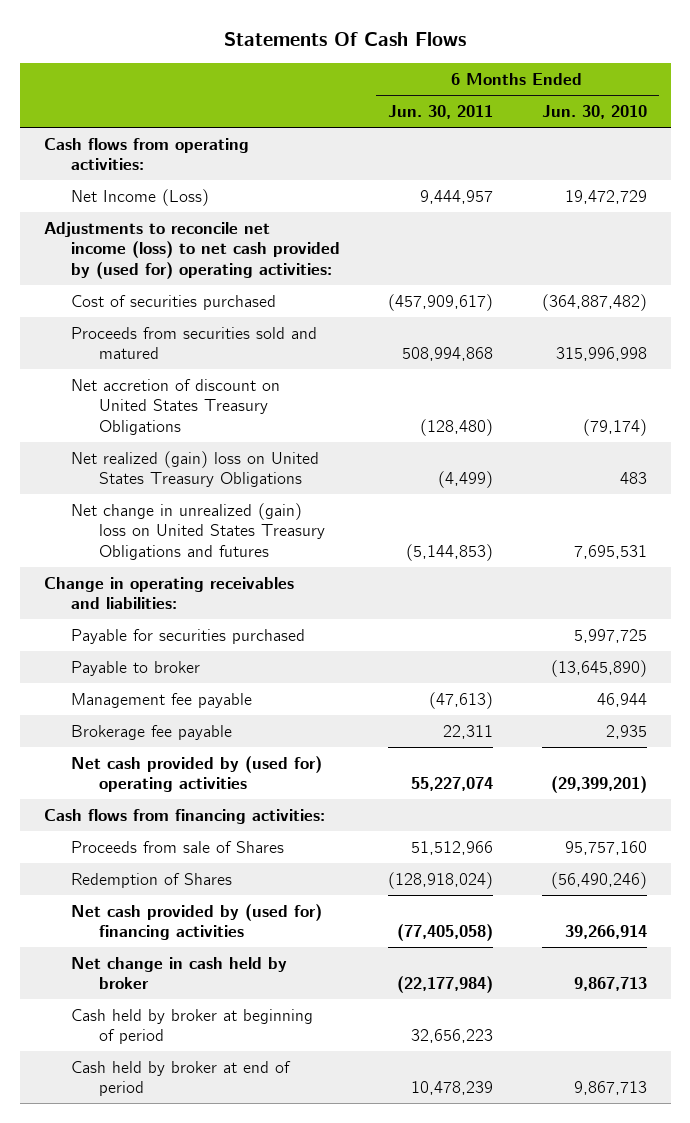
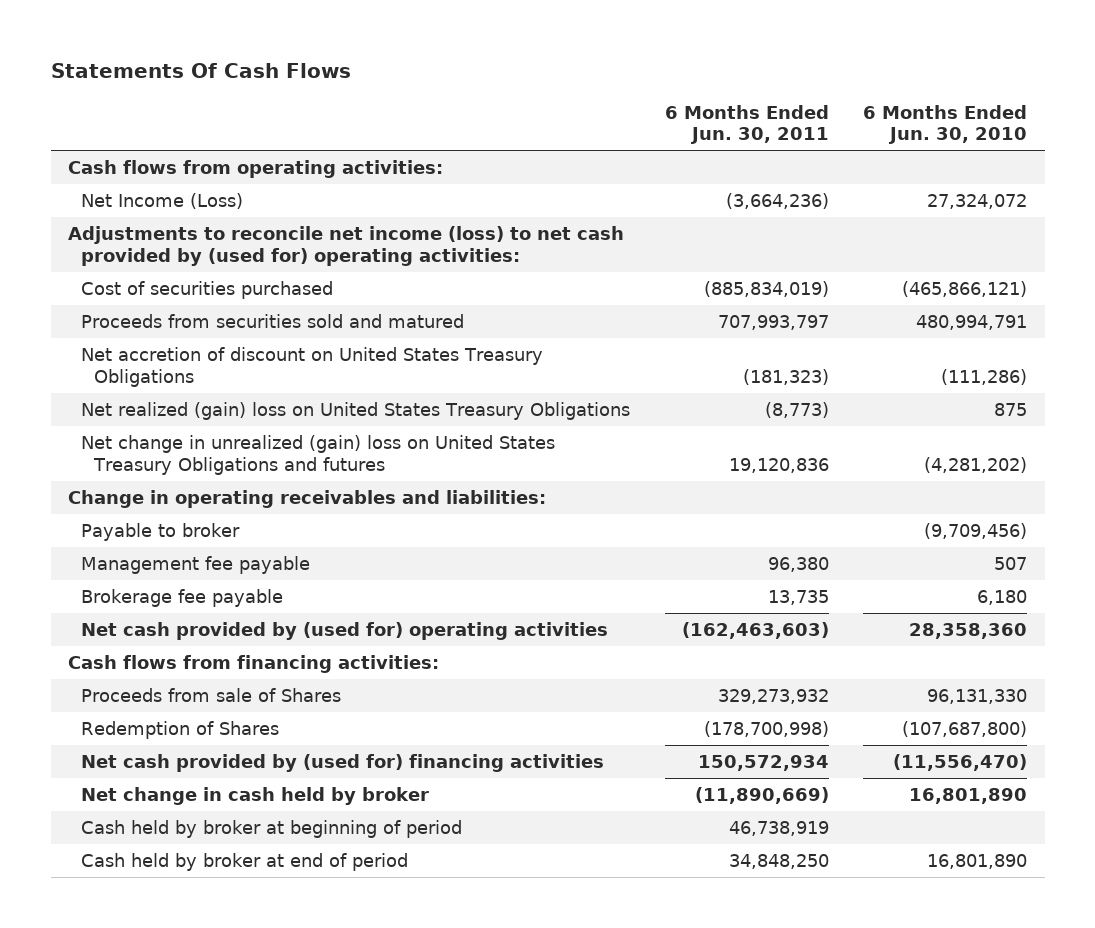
[420,189,494,204] 9,444,957 -> [725,193,829,210] (3,664,236)
[564,189,647,204] 19,472,729 -> [927,194,1028,210] 27,324,072
[388,293,494,311] (457,909,617) -> [703,281,829,298] (885,834,019)
[541,293,647,311] (364,887,482) -> [902,281,1028,298] (465,866,121)
[402,347,494,362] 508,994,868 -> [717,315,829,331] 707,993,797
[555,347,647,362] 315,996,998 -> [916,315,1028,331] 480,994,791
[420,419,494,437] (128,480) -> [742,368,829,385] (181,323)
[582,419,647,437] (79,174) -> [941,368,1028,385] (111,286)
[438,471,494,489] (4,499) -> [764,402,829,419] (8,773)
[619,472,647,485] 483 -> [994,403,1028,417] 875
[406,544,494,562] (5,144,853) -> [728,457,829,473] 19,120,836
[573,545,647,560] 7,695,531 -> [924,456,1028,473] (4,281,202)
[71,628,306,644] Payable for securities purchased -> none
[550,659,647,677] (13,645,890) -> [924,523,1028,540] (9,709,456)
[429,691,494,709] (47,613) -> [767,557,829,573] 96,380
[596,692,647,707] 46,944 -> [994,557,1028,571] 507
[443,724,494,739] 22,311 -> [767,590,829,606] 13,735
[605,724,647,739] 2,935 -> [977,590,1028,606] 6,180
[411,777,494,792] 55,227,074 -> [681,622,829,640] (162,463,603)
[550,776,647,794] (29,399,201) -> [909,623,1028,640] 28,358,360
[411,840,494,855] 51,512,966 -> [717,689,829,705] 329,273,932
[564,840,647,855] 95,757,160 -> [927,689,1028,705] 96,131,330
[388,871,494,889] (128,918,024) -> [703,721,829,738] (178,700,998)
[550,871,647,889] (56,490,246) -> [902,721,1028,738] (107,687,800)
[397,924,494,942] (77,405,058) -> [697,755,829,772] 150,572,934
[564,925,647,940] 39,266,914 -> [893,754,1028,772] (11,556,470)
[397,976,494,994] (22,177,984) -> [694,787,829,805] (11,890,669)
[573,977,647,992] 9,867,713 -> [909,788,1028,805] 16,801,890
[411,1029,494,1044] 32,656,223 -> [728,821,829,837] 46,738,919
[411,1081,494,1096] 10,478,239 -> [728,854,829,870] 34,848,250
[573,1081,647,1096] 9,867,713 -> [927,854,1028,870] 16,801,890

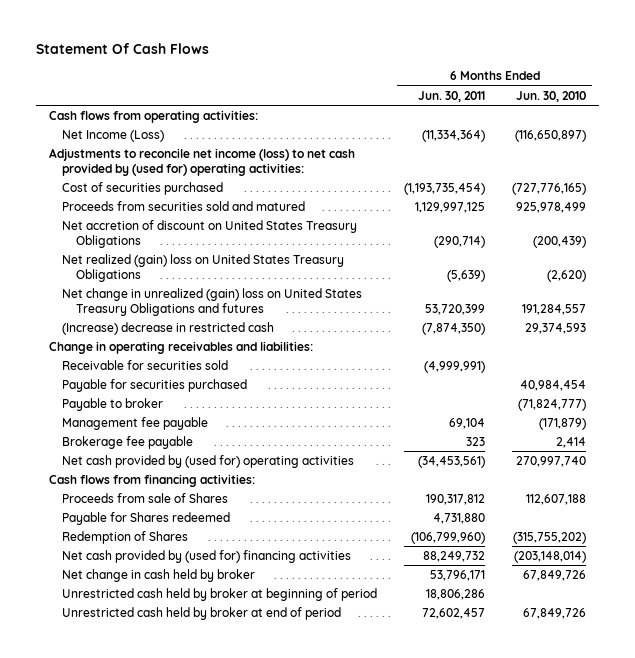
[50,62,351,78] Statements Of Cash Flows -> [35,43,209,55] Statement Of Cash Flows
[725,193,829,210] (3,664,236) -> [422,129,486,142] (11,334,364)
[927,194,1028,210] 27,324,072 -> [514,129,586,142] (116,650,897)
[703,281,829,298] (885,834,019) -> [404,182,486,195] (1,193,735,454)
[902,281,1028,298] (465,866,121) -> [511,182,586,195] (727,776,165)
[717,315,829,331] 707,993,797 -> [415,201,486,213] 1,129,997,125
[916,315,1028,331] 480,994,791 -> [515,201,586,213] 925,978,499
[742,368,829,385] (181,323) -> [434,235,486,248] (290,714)
[941,368,1028,385] (111,286) -> [532,235,586,248] (200,439)
[764,402,829,419] (8,773) -> [447,269,486,282] (5,639)
[994,403,1028,417] 875 -> [546,269,586,282] (2,620)
[728,457,829,473] 19,120,836 -> [425,303,486,315] 53,720,399
[924,456,1028,473] (4,281,202) -> [521,303,586,315] 191,284,557
none -> [62,321,275,335] (Increase) decrease in restricted cash
none -> [62,359,229,370] Receivable for securities sold
none -> [62,378,248,392] Payable for securities purchased
[924,523,1028,540] (9,709,456) -> [517,398,586,411] (71,824,777)
[767,557,829,573] 96,380 -> [449,417,486,429] 69,104
[994,557,1028,571] 507 -> [538,417,586,430] (171,879)
[767,590,829,606] 13,735 -> [466,436,486,446] 323
[977,590,1028,606] 6,180 -> [555,436,586,448] 2,414
[681,622,829,640] (162,463,603) -> [418,455,486,468] (34,453,561)
[909,623,1028,640] 28,358,360 -> [515,455,586,467] 270,997,740
[717,689,829,705] 329,273,932 -> [426,493,486,505] 190,317,812
[927,689,1028,705] 96,131,330 -> [525,493,586,505] 112,607,188
none -> [62,511,231,525] Payable for Shares redeemed
[703,721,829,738] (178,700,998) -> [411,531,486,544] (106,799,960)
[902,721,1028,738] (107,687,800) -> [512,531,586,544] (315,755,202)
[697,755,829,772] 150,572,934 -> [423,550,486,562] 88,249,732
[893,754,1028,772] (11,556,470) -> [513,550,586,563] (203,148,014)
[694,787,829,805] (11,890,669) -> [430,569,486,581] 53,796,171
[909,788,1028,805] 16,801,890 -> [522,569,586,581] 67,849,726
[80,820,462,839] Cash held by broker at beginning of period -> [62,587,378,601] Unrestricted cash held by broker at beginning of period
[728,821,829,837] 46,738,919 -> [426,588,486,600] 18,806,286
[80,853,408,872] Cash held by broker at end of period -> [62,606,342,620] Unrestricted cash held by broker at end of period
[728,854,829,870] 34,848,250 -> [422,607,486,619] 72,602,457
[927,854,1028,870] 16,801,890 -> [522,607,586,619] 67,849,726

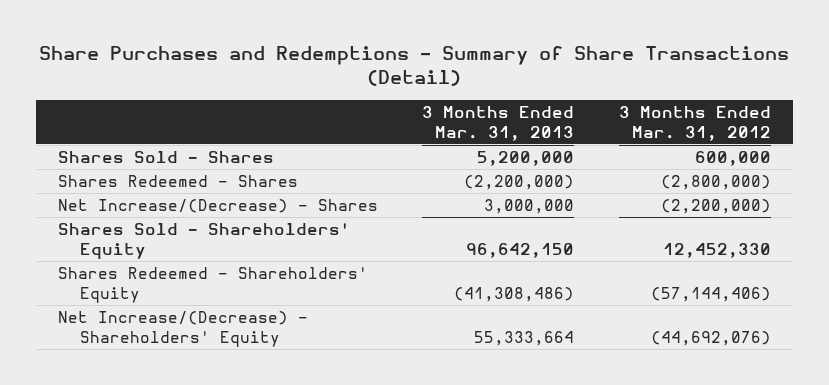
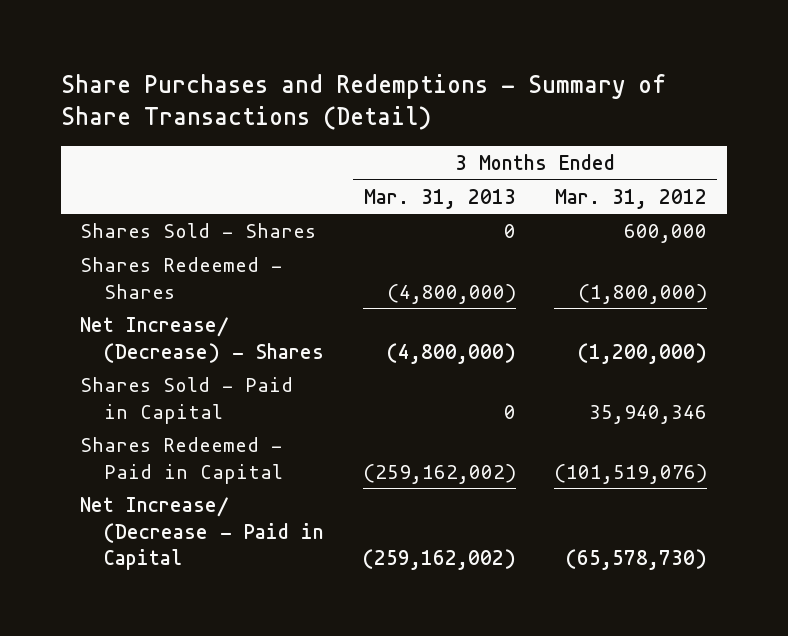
[477,151,575,167] 5,200,000 -> [503,223,516,238] 0
[464,175,575,191] (2,200,000) -> [386,283,516,304] (4,800,000)
[661,175,772,191] (2,800,000) -> [578,283,708,304] (1,800,000)
[57,199,378,214] Net Increase/(Decrease) - Shares -> [80,316,325,363] Net Increase/ (Decrease) - Shares
[484,199,575,215] 3,000,000 -> [386,342,516,364] (4,800,000)
[661,199,772,215] (2,200,000) -> [578,342,708,364] (1,200,000)
[57,223,350,259] Shares Sold - Shareholders' Equity -> [80,376,294,424] Shares Sold - Paid in Capital
[466,242,575,258] 96,642,150 -> [503,404,516,419] 0
[663,242,772,258] 12,452,330 -> [589,404,708,424] 35,940,346
[57,267,368,303] Shares Redeemed - Shareholders' Equity -> [80,436,284,484] Shares Redeemed - Paid in Capital
[454,286,575,302] (41,308,486) -> [362,463,516,484] (259,162,002)
[651,286,772,302] (57,144,406) -> [554,463,708,484] (101,519,076)
[57,311,308,347] Net Increase/(Decrease) - Shareholders' Equity -> [80,496,325,571] Net Increase/ (Decrease - Paid in Capital
[474,330,575,346] 55,333,664 -> [362,549,516,571] (259,162,002)
[651,330,772,346] (44,692,076) -> [566,549,708,571] (65,578,730)

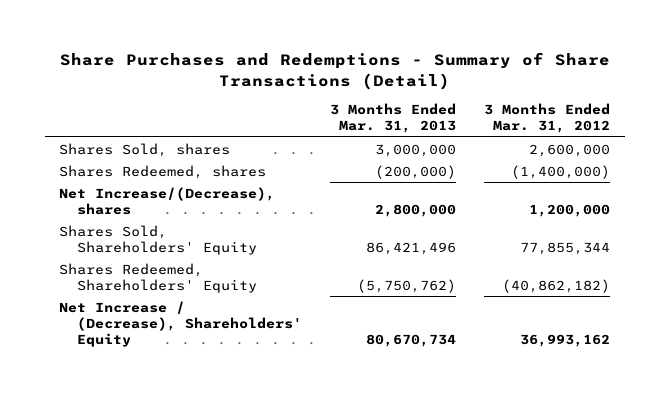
[80,222,317,238] Shares Sold - Shares -> [59,142,231,157] Shares Sold, shares
[503,223,516,238] 0 -> [375,143,457,157] 3,000,000
[624,223,708,243] 600,000 -> [529,143,611,157] 2,600,000
[80,256,283,299] Shares Redeemed - Shares -> [59,164,267,179] Shares Redeemed, shares
[386,283,516,304] (4,800,000) -> [375,164,457,179] (200,000)
[578,283,708,304] (1,800,000) -> [511,164,611,179] (1,400,000)
[80,316,325,363] Net Increase/ (Decrease) - Shares -> [59,186,276,215] Net Increase/(Decrease), shares
[386,342,516,364] (4,800,000) -> [375,203,457,217] 2,800,000
[578,342,708,364] (1,200,000) -> [529,203,611,217] 1,200,000
[80,376,294,424] Shares Sold - Paid in Capital -> [59,224,257,255] Shares Sold, Shareholders' Equity
[503,404,516,419] 0 -> [366,241,457,255] 86,421,496
[589,404,708,424] 35,940,346 -> [520,241,611,255] 77,855,344
[80,436,284,484] Shares Redeemed - Paid in Capital -> [59,262,257,293] Shares Redeemed, Shareholders' Equity
[362,463,516,484] (259,162,002) -> [357,278,457,293] (5,750,762)
[554,463,708,484] (101,519,076) -> [502,278,611,293] (40,862,182)
[80,496,325,571] Net Increase/ (Decrease - Paid in Capital -> [59,300,302,347] Net Increase / (Decrease), Shareholders' Equity
[362,549,516,571] (259,162,002) -> [366,333,457,347] 80,670,734
[566,549,708,571] (65,578,730) -> [520,333,611,347] 36,993,162

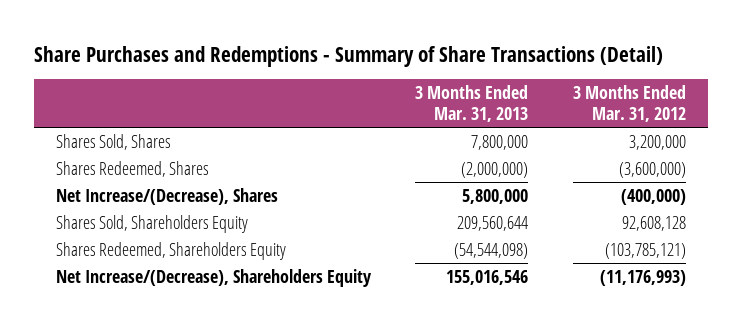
[59,142,231,157] Shares Sold, shares -> [56,133,172,150] Shares Sold, Shares
[375,143,457,157] 3,000,000 -> [471,134,529,150] 7,800,000
[529,143,611,157] 2,600,000 -> [628,134,686,150] 3,200,000
[59,164,267,179] Shares Redeemed, shares -> [56,160,210,177] Shares Redeemed, Shares
[375,164,457,179] (200,000) -> [461,161,529,178] (2,000,000)
[511,164,611,179] (1,400,000) -> [618,161,686,178] (3,600,000)
[59,186,276,215] Net Increase/(Decrease), shares -> [56,187,279,205] Net Increase/(Decrease), Shares
[375,203,457,217] 2,800,000 -> [462,188,529,204] 5,800,000
[529,203,611,217] 1,200,000 -> [620,188,686,205] (400,000)
[59,224,257,255] Shares Sold, Shareholders' Equity -> [56,214,249,233] Shares Sold, Shareholders Equity
[366,241,457,255] 86,421,496 -> [457,215,529,231] 209,560,644
[520,241,611,255] 77,855,344 -> [621,215,686,231] 92,608,128
[59,262,257,293] Shares Redeemed, Shareholders' Equity -> [56,241,287,260] Shares Redeemed, Shareholders Equity
[357,278,457,293] (5,750,762) -> [454,242,529,259] (54,544,098)
[502,278,611,293] (40,862,182) -> [604,242,686,259] (103,785,121)
[59,300,302,347] Net Increase / (Decrease), Shareholders' Equity -> [56,268,373,287] Net Increase/(Decrease), Shareholders Equity
[366,333,457,347] 80,670,734 -> [446,269,529,285] 155,016,546
[520,333,611,347] 36,993,162 -> [599,269,686,286] (11,176,993)

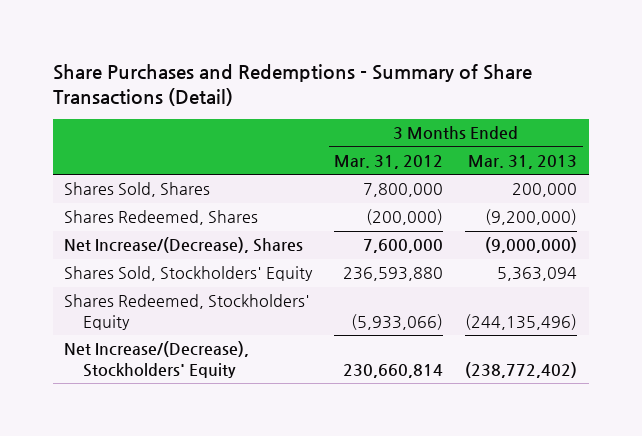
[471,134,529,150] 7,800,000 -> [512,183,578,198] 200,000
[628,134,686,150] 3,200,000 -> [363,183,444,198] 7,800,000
[461,161,529,178] (2,000,000) -> [485,209,578,226] (9,200,000)
[618,161,686,178] (3,600,000) -> [366,209,444,226] (200,000)
[462,188,529,204] 5,800,000 -> [485,237,578,254] (9,000,000)
[620,188,686,205] (400,000) -> [363,239,444,254] 7,600,000
[56,214,249,233] Shares Sold, Shareholders Equity -> [64,266,314,282] Shares Sold, Stockholders' Equity
[457,215,529,231] 209,560,644 -> [497,267,578,282] 5,363,094
[621,215,686,231] 92,608,128 -> [343,267,444,282] 236,593,880
[56,241,287,260] Shares Redeemed, Shareholders Equity -> [64,294,311,331] Shares Redeemed, Stockholders' Equity
[454,242,529,259] (54,544,098) -> [465,314,578,331] (244,135,496)
[604,242,686,259] (103,785,121) -> [351,314,444,331] (5,933,066)
[56,268,373,287] Net Increase/(Decrease), Shareholders Equity -> [64,341,250,379] Net Increase/(Decrease), Stockholders' Equity
[446,269,529,285] 155,016,546 -> [465,362,578,379] (238,772,402)
[599,269,686,286] (11,176,993) -> [343,364,444,379] 230,660,814

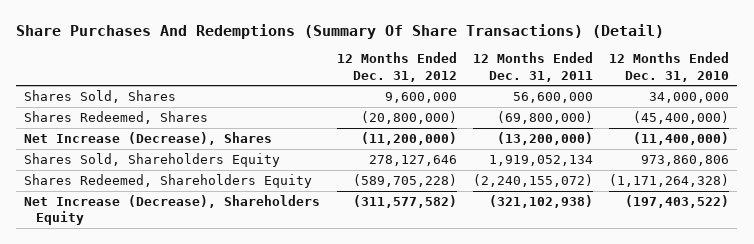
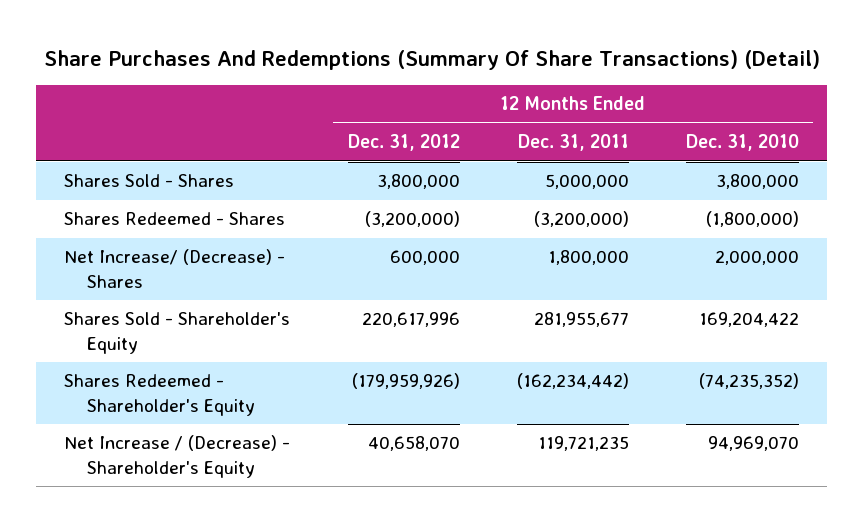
[24,89,177,103] Shares Sold, Shares -> [64,174,235,188] Shares Sold - Shares
[384,91,457,103] 9,600,000 -> [376,174,460,190] 3,800,000
[512,91,593,103] 56,600,000 -> [544,174,629,190] 5,000,000
[649,91,730,103] 34,000,000 -> [715,174,799,190] 3,800,000
[24,110,209,124] Shares Redeemed, Shares -> [64,212,286,226] Shares Redeemed - Shares
[360,110,457,124] (20,800,000) -> [364,211,460,228] (3,200,000)
[496,110,593,124] (69,800,000) -> [533,211,629,228] (3,200,000)
[633,110,730,124] (45,400,000) -> [705,211,799,228] (1,800,000)
[24,131,273,145] Net Increase (Decrease), Shares -> [64,249,286,288] Net Increase/ (Decrease) - Shares
[360,131,457,145] (11,200,000) -> [389,250,460,266] 600,000
[496,131,593,145] (13,200,000) -> [547,250,629,266] 1,800,000
[633,131,730,145] (11,400,000) -> [714,250,799,266] 2,000,000
[24,152,281,167] Shares Sold, Shareholders Equity -> [64,312,291,354] Shares Sold - Shareholder's Equity
[368,154,457,166] 278,127,646 -> [361,312,460,328] 220,617,996
[488,154,593,166] 1,919,052,134 -> [533,312,629,328] 281,955,677
[641,154,730,166] 973,860,806 -> [698,312,799,328] 169,204,422
[24,173,313,188] Shares Redeemed, Shareholders Equity -> [64,374,256,416] Shares Redeemed - Shareholder's Equity
[352,173,457,187] (589,705,228) -> [351,373,460,390] (179,959,926)
[472,173,593,187] (2,240,155,072) -> [516,373,629,390] (162,234,442)
[609,173,730,187] (1,171,264,328) -> [698,373,799,390] (74,235,352)
[24,194,321,226] Net Increase (Decrease), Shareholders Equity -> [64,435,291,478] Net Increase / (Decrease) - Shareholder's Equity
[352,194,457,208] (311,577,582) -> [367,436,460,452] 40,658,070
[488,194,593,208] (321,102,938) -> [537,436,629,452] 119,721,235
[625,194,730,208] (197,403,522) -> [707,436,799,452] 94,969,070

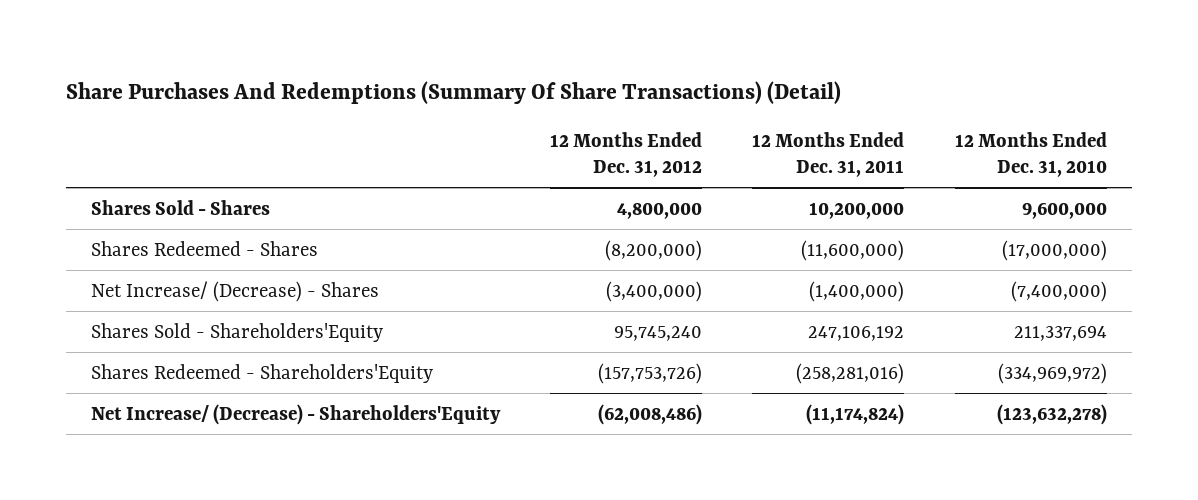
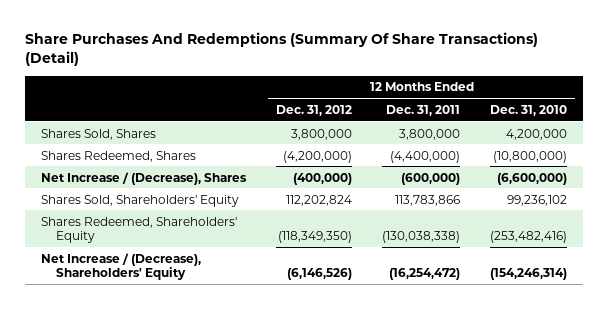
[90,199,270,215] Shares Sold - Shares -> [40,128,156,140] Shares Sold, Shares
[617,201,703,219] 4,800,000 -> [290,128,352,140] 3,800,000
[809,201,905,219] 10,200,000 -> [399,128,461,140] 3,800,000
[1021,201,1107,219] 9,600,000 -> [506,128,568,140] 4,200,000
[90,240,318,256] Shares Redeemed - Shares -> [40,150,196,162] Shares Redeemed, Shares
[605,239,703,261] (8,200,000) -> [282,150,352,163] (4,200,000)
[801,239,905,261] (11,600,000) -> [390,150,461,163] (4,400,000)
[1001,239,1107,261] (17,000,000) -> [493,150,568,163] (10,800,000)
[90,280,379,302] Net Increase/ (Decrease) - Shares -> [40,171,247,185] Net Increase / (Decrease), Shares
[606,280,703,302] (3,400,000) -> [292,172,352,185] (400,000)
[809,280,905,302] (1,400,000) -> [401,172,461,185] (600,000)
[1010,280,1107,302] (7,400,000) -> [497,172,568,185] (6,600,000)
[90,322,383,342] Shares Sold - Shareholders'Equity -> [40,194,239,207] Shares Sold, Shareholders' Equity
[614,325,703,341] 95,745,240 -> [285,194,352,206] 112,202,824
[808,325,905,341] 247,106,192 -> [395,194,461,206] 113,783,866
[1013,325,1107,341] 211,337,694 -> [507,194,568,206] 99,236,102
[90,363,433,383] Shares Redeemed - Shareholders'Equity -> [40,216,237,243] Shares Redeemed, Shareholders' Equity
[598,362,703,384] (157,753,726) -> [277,230,352,243] (118,349,350)
[796,362,905,384] (258,281,016) -> [382,230,461,243] (130,038,338)
[997,362,1107,384] (334,969,972) -> [490,230,568,243] (253,482,416)
[90,403,501,425] Net Increase/ (Decrease) - Shareholders'Equity -> [40,252,201,280] Net Increase / (Decrease), Shareholders' Equity
[598,403,703,425] (62,008,486) -> [286,267,352,280] (6,146,526)
[806,403,905,425] (11,174,824) -> [389,267,461,280] (16,254,472)
[996,403,1107,425] (123,632,278) -> [490,267,568,280] (154,246,314)

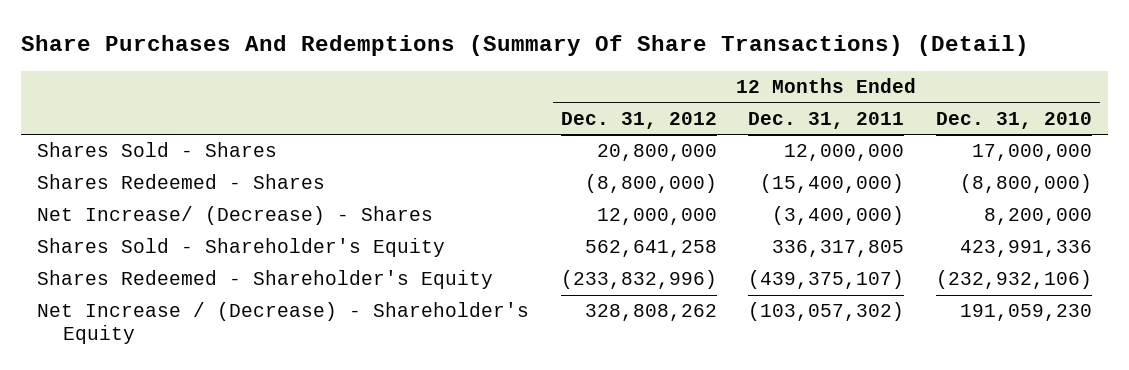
[40,128,156,140] Shares Sold, Shares -> [36,142,277,158] Shares Sold - Shares
[290,128,352,140] 3,800,000 -> [596,144,717,162] 20,800,000
[399,128,461,140] 3,800,000 -> [784,144,905,162] 12,000,000
[506,128,568,140] 4,200,000 -> [972,144,1093,162] 17,000,000
[40,150,196,162] Shares Redeemed, Shares -> [36,174,325,190] Shares Redeemed - Shares
[282,150,352,163] (4,200,000) -> [584,174,717,194] (8,800,000)
[390,150,461,163] (4,400,000) -> [760,174,905,194] (15,400,000)
[493,150,568,163] (10,800,000) -> [960,174,1093,194] (8,800,000)
[40,171,247,185] Net Increase / (Decrease), Shares -> [36,206,433,226] Net Increase/ (Decrease) - Shares
[292,172,352,185] (400,000) -> [596,208,717,226] 12,000,000
[401,172,461,185] (600,000) -> [772,206,905,226] (3,400,000)
[497,172,568,185] (6,600,000) -> [984,208,1093,226] 8,200,000
[40,194,239,207] Shares Sold, Shareholders' Equity -> [36,238,445,258] Shares Sold - Shareholder's Equity
[285,194,352,206] 112,202,824 -> [584,240,717,258] 562,641,258
[395,194,461,206] 113,783,866 -> [772,240,905,258] 336,317,805
[507,194,568,206] 99,236,102 -> [960,240,1093,258] 423,991,336
[40,216,237,243] Shares Redeemed, Shareholders' Equity -> [36,270,493,290] Shares Redeemed - Shareholder's Equity
[277,230,352,243] (118,349,350) -> [560,270,717,290] (233,832,996)
[382,230,461,243] (130,038,338) -> [748,270,905,290] (439,375,107)
[490,230,568,243] (253,482,416) -> [936,270,1093,290] (232,932,106)
[40,252,201,280] Net Increase / (Decrease), Shareholders' Equity -> [36,302,529,345] Net Increase / (Decrease) - Shareholder's Equity
[286,267,352,280] (6,146,526) -> [584,304,717,322] 328,808,262
[389,267,461,280] (16,254,472) -> [748,302,905,322] (103,057,302)
[490,267,568,280] (154,246,314) -> [960,304,1093,322] 191,059,230

